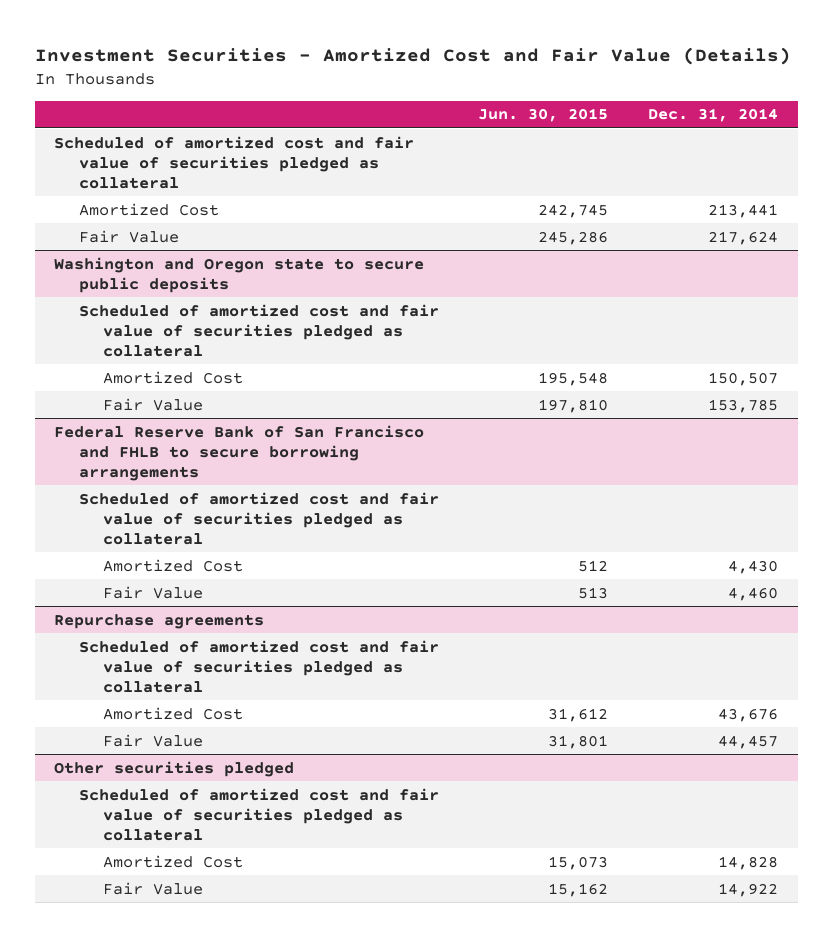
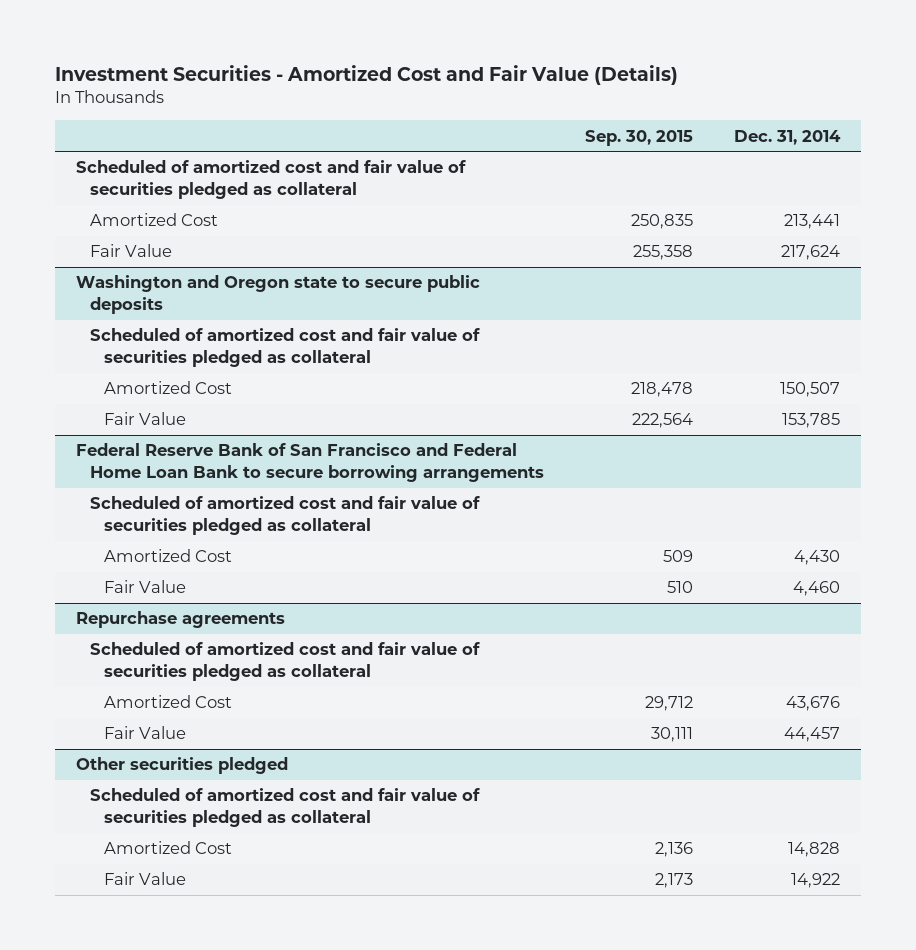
[478,108,609,123] Jun. 30, 2015 -> none
none -> [585,129,694,146] Sep. 30, 2015
[54,424,425,481] Federal Reserve Bank of San Francisco and FHLB to secure borrowing arrangements -> [75,443,544,483] Federal Reserve Bank of San Francisco and Federal Home Loan Bank to secure borrowing arrangements

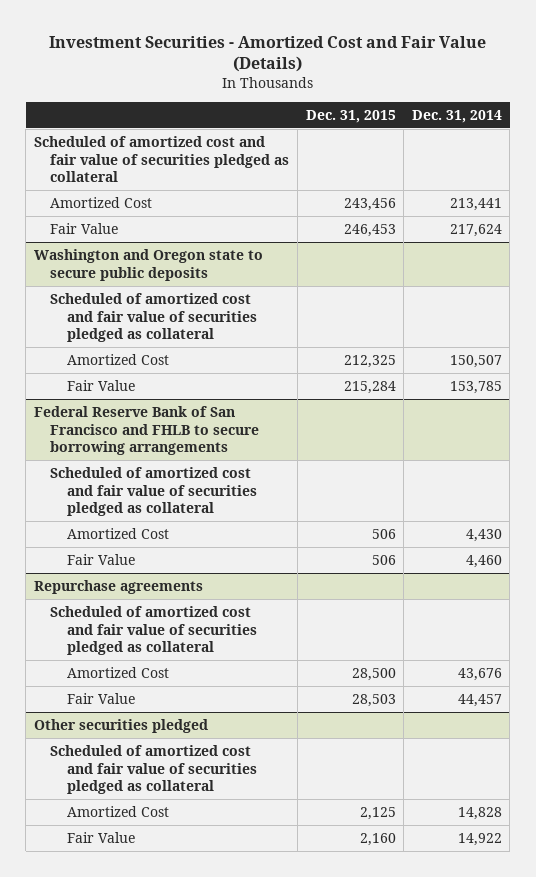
[585,129,694,146] Sep. 30, 2015 -> none
none -> [305,109,396,123] Dec. 31, 2015
[75,443,544,483] Federal Reserve Bank of San Francisco and Federal Home Loan Bank to secure borrowing arrangements -> [33,405,260,456] Federal Reserve Bank of San Francisco and FHLB to secure borrowing arrangements

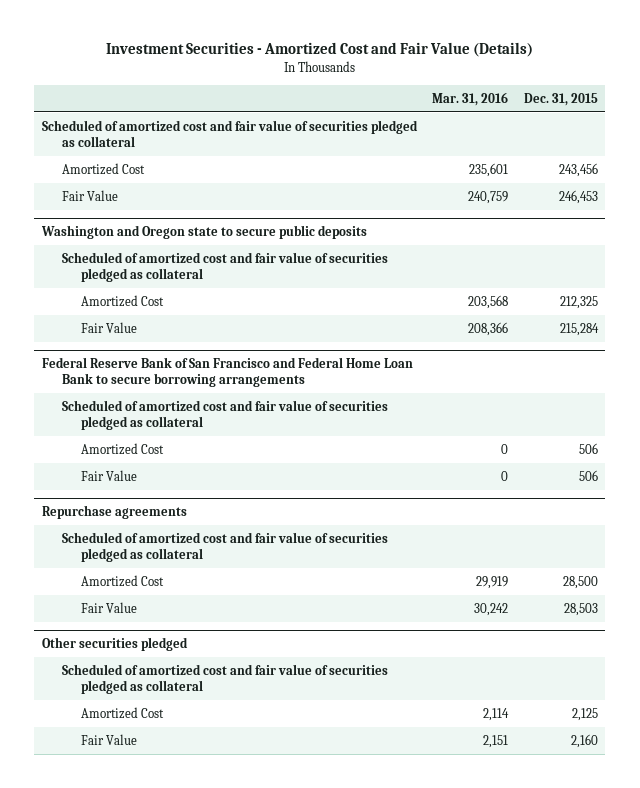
[411,109,502,123] Dec. 31, 2014 -> none
none -> [432,91,509,106] Mar. 31, 2016
[33,405,260,456] Federal Reserve Bank of San Francisco and FHLB to secure borrowing arrangements -> [41,356,413,388] Federal Reserve Bank of San Francisco and Federal Home Loan Bank to secure borrowing arrangements

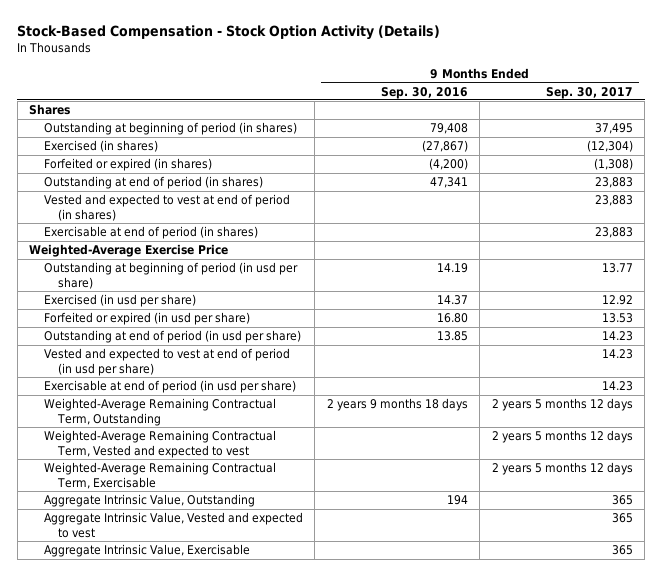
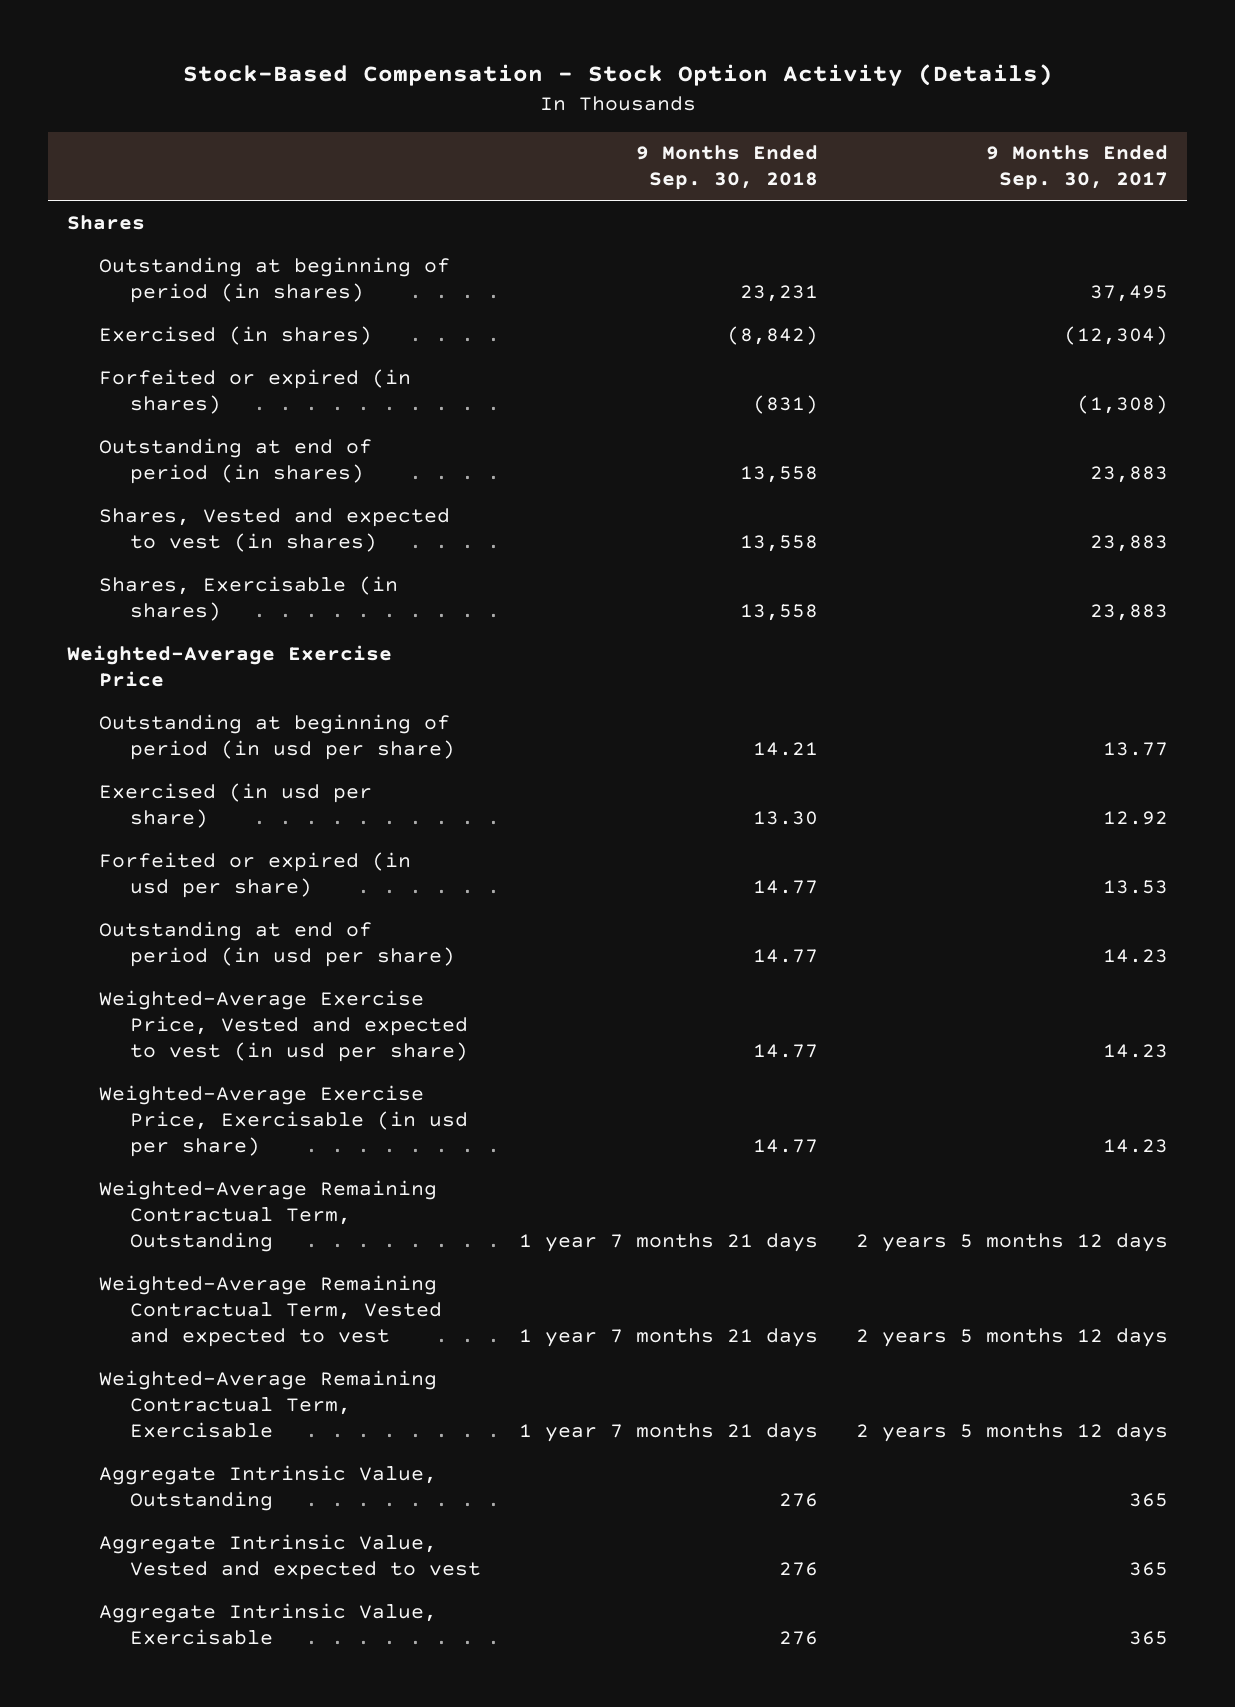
[380,86,468,99] Sep. 30, 2016 -> none
none -> [636,145,819,191] 9 Months Ended Sep. 30, 2018
[43,194,290,221] Vested and expected to vest at end of period (in shares) -> [98,507,450,552] Shares, Vested and expected to vest (in shares)
[43,226,258,240] Exercisable at end of period (in shares) -> [98,575,398,621] Shares, Exercisable (in shares)
[43,348,290,376] Vested and expected to vest at end of period (in usd per share) -> [98,989,469,1062] Weighted-Average Exercise Price, Vested and expected to vest (in usd per share)
[43,380,296,394] Exercisable at end of period (in usd per share) -> [98,1084,469,1157] Weighted-Average Exercise Price, Exercisable (in usd per share)

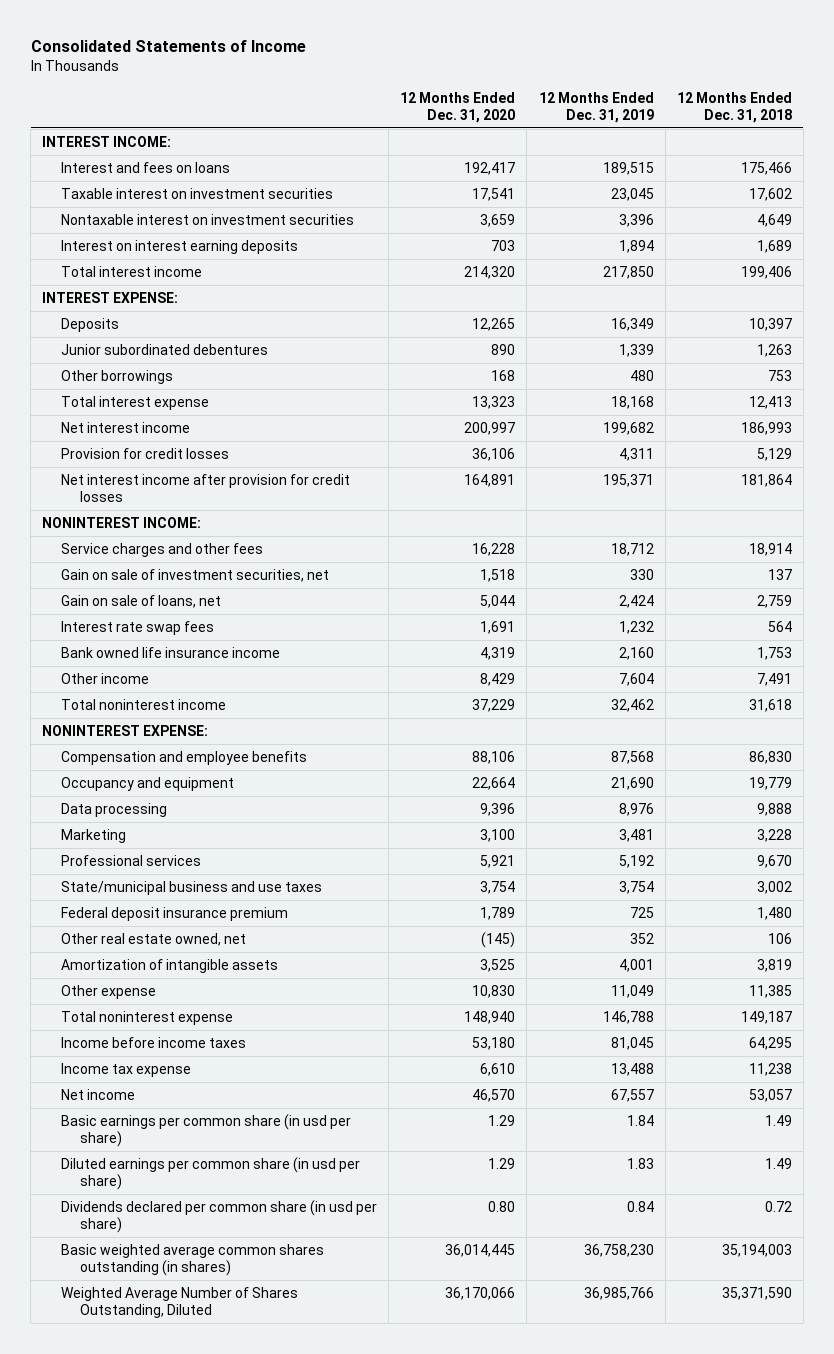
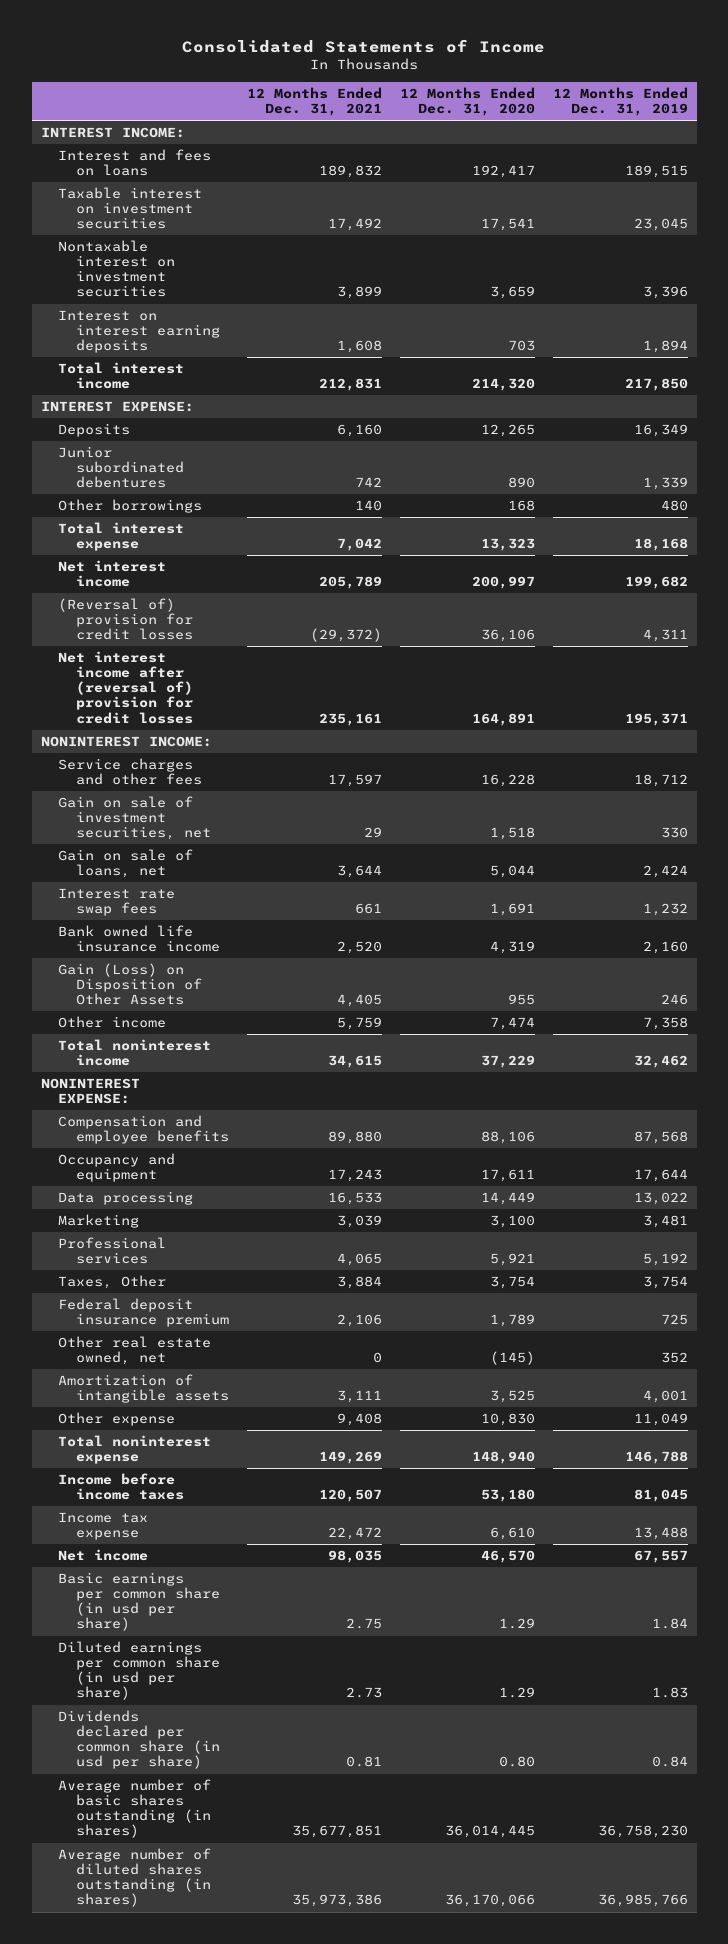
[676,91,792,123] 12 Months Ended Dec. 31, 2018 -> none
none -> [247,87,383,117] 12 Months Ended Dec. 31, 2021
[60,447,229,459] Provision for credit losses -> [58,598,194,641] (Reversal of) provision for credit losses
[60,473,350,503] Net interest income after provision for credit losses -> [58,651,194,724] Net interest income after (reversal of) provision for credit losses
none -> [58,963,203,1006] Gain (Loss) on Disposition of Other Assets
[480,672,516,686] 8,429 -> [489,1017,535,1031] 7,474
[618,672,654,686] 7,604 -> [642,1017,688,1031] 7,358
[472,776,516,790] 22,664 -> [480,1169,535,1183] 17,611
[610,776,654,790] 21,690 -> [633,1169,688,1183] 17,644
[480,802,516,816] 9,396 -> [480,1192,535,1206] 14,449
[618,802,654,816] 8,976 -> [633,1192,688,1206] 13,022
[60,880,322,895] State/municipal business and use taxes -> [58,1275,167,1290] Taxes, Other
[60,1243,324,1277] Basic weighted average common shares outstanding (in shares) -> [58,1779,212,1839] Average number of basic shares outstanding (in shares)
[60,1286,298,1319] Weighted Average Number of Shares Outstanding, Diluted -> [58,1848,212,1908] Average number of diluted shares outstanding (in shares)

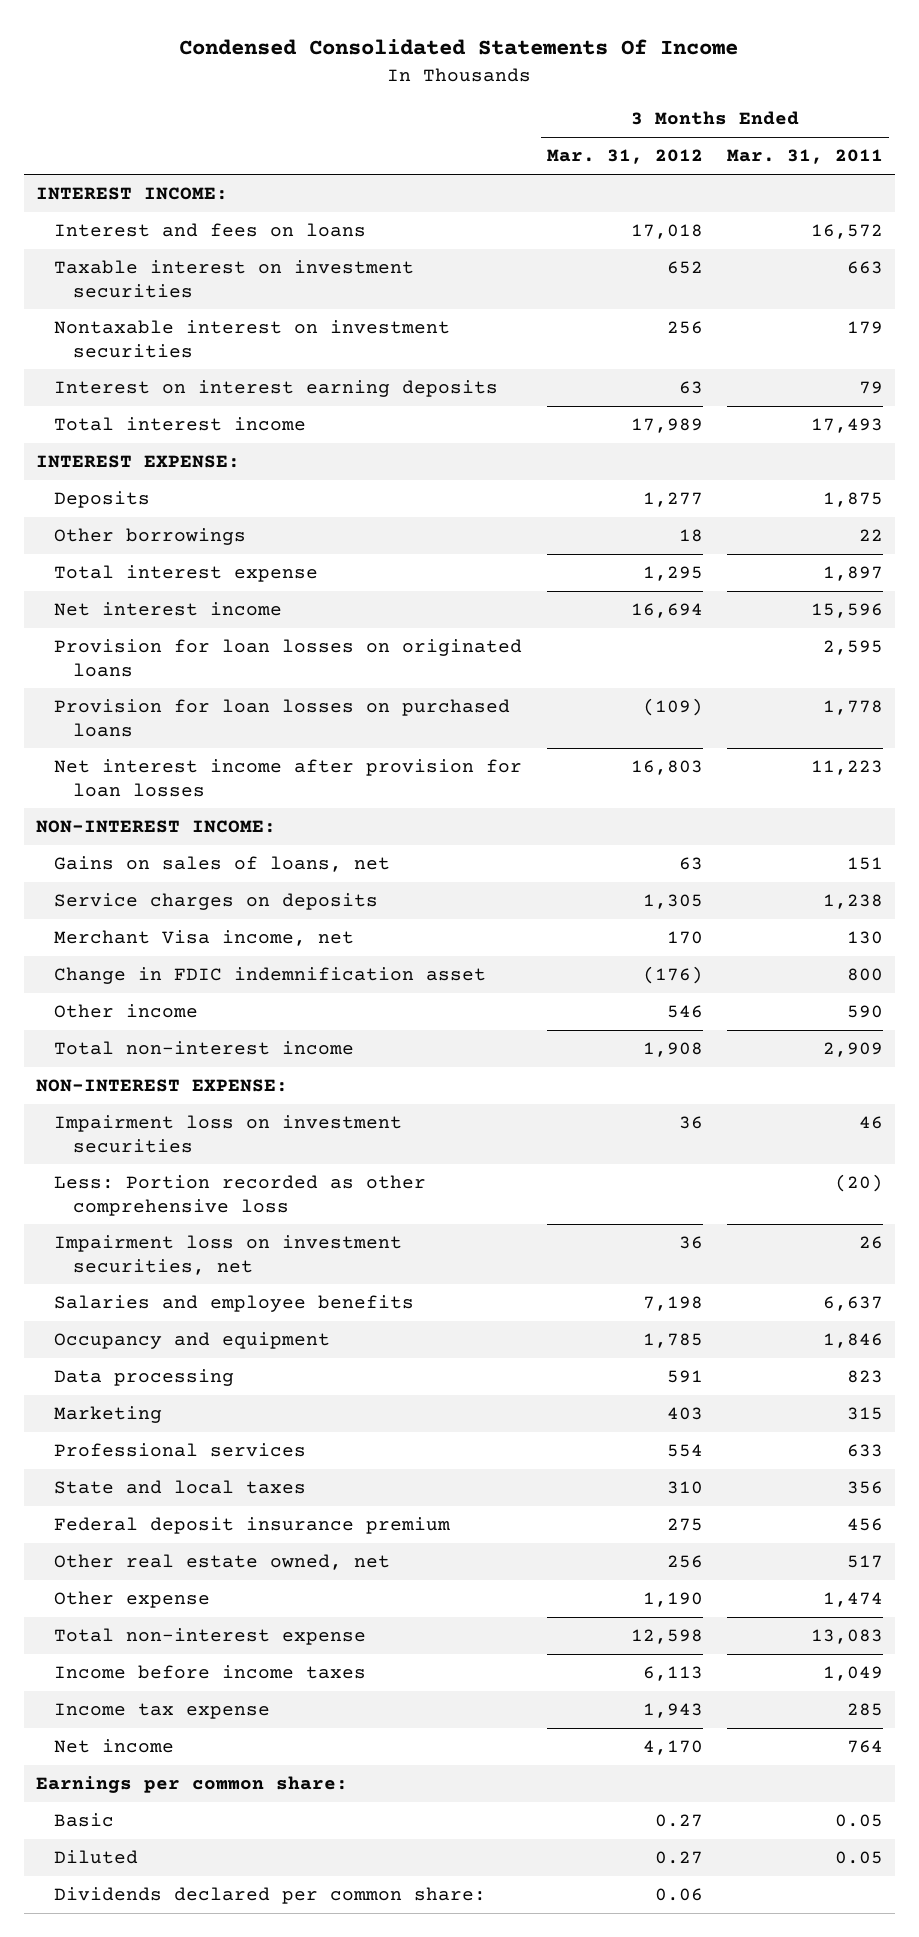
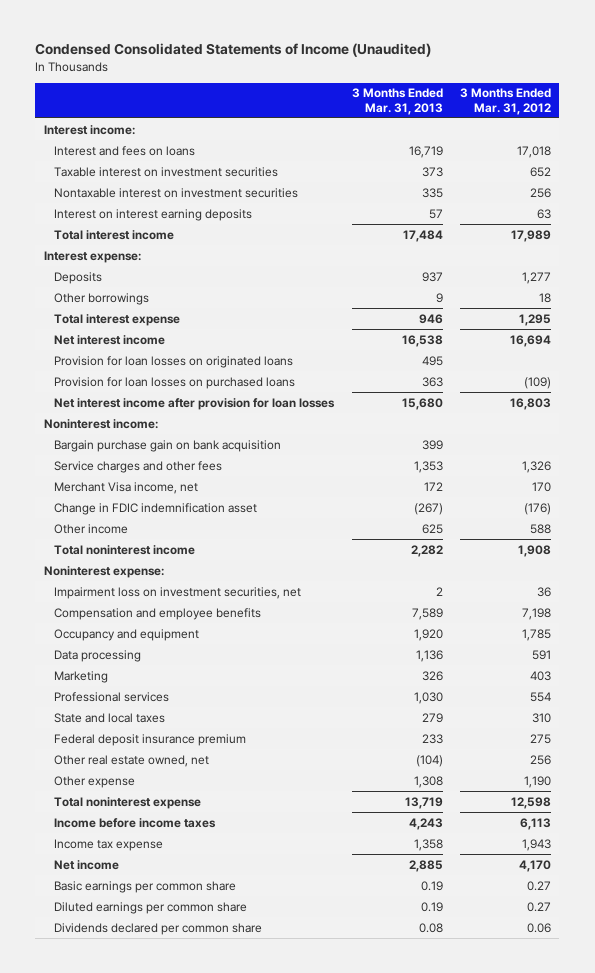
[179,39,739,56] Condensed Consolidated Statements Of Income -> [35,43,432,58] Condensed Consolidated Statements of Income (Unaudited)
[726,149,883,165] Mar. 31, 2011 -> none
none -> [351,88,443,115] 3 Months Ended Mar. 31, 2013
[35,187,228,201] INTEREST INCOME: -> [43,124,135,135] Interest income:
[35,455,240,469] INTEREST EXPENSE: -> [43,250,141,263] Interest expense:
[54,856,391,873] Gains on sales of loans, net -> none
[35,820,276,834] NON-INTEREST INCOME: -> [43,418,158,429] Noninterest income:
none -> [54,439,282,452] Bargain purchase gain on bank acquisition
[54,893,379,911] Service charges on deposits -> [54,460,223,473] Service charges and other fees
[642,894,703,910] 1,305 -> [521,460,551,473] 1,326
[54,1115,403,1153] Impairment loss on investment securities -> none
[54,1175,427,1216] Less: Portion recorded as other comprehensive loss -> none
[666,1005,703,1019] 546 -> [529,523,551,534] 588
[54,1041,355,1056] Total non-interest income -> [54,544,196,555] Total noninterest income
[35,1079,288,1093] NON-INTEREST EXPENSE: -> [43,565,164,578] Noninterest expense:
[54,1295,415,1313] Salaries and employee benefits -> [54,607,262,620] Compensation and employee benefits
[54,1628,367,1646] Total non-interest expense -> [54,796,202,809] Total noninterest expense
[35,1776,348,1794] Earnings per common share: -> none
[54,1813,115,1828] Basic -> [54,880,237,893] Basic earnings per common share
[54,1850,139,1865] Diluted -> [54,901,248,914] Diluted earnings per common share
[54,1887,487,1905] Dividends declared per common share: -> [54,922,263,935] Dividends declared per common share

